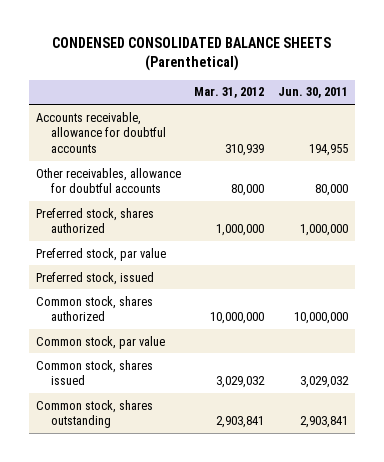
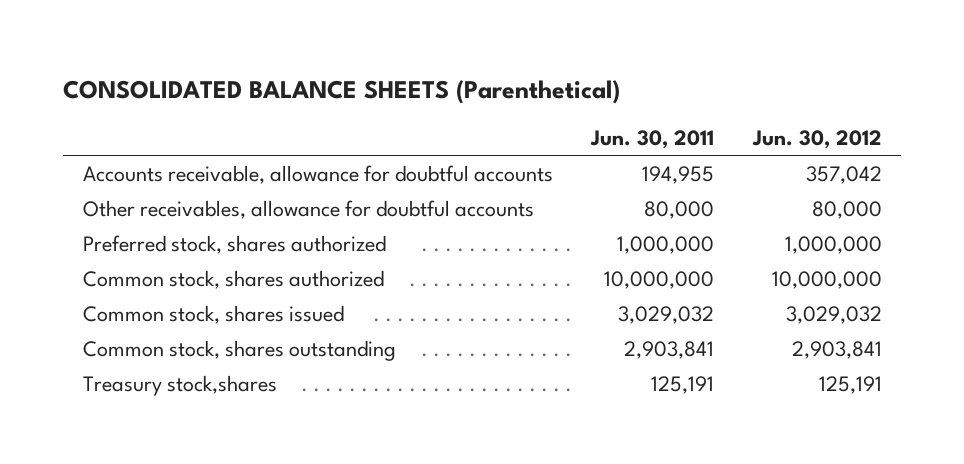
[51,37,331,72] CONDENSED CONSOLIDATED BALANCE SHEETS (Parenthetical) -> [63,79,621,104] CONSOLIDATED BALANCE SHEETS (Parenthetical)
[194,87,265,99] Mar. 31, 2012 -> none
none -> [751,129,882,149] Jun. 30, 2012
[35,247,166,261] Preferred stock, par value -> none
[35,271,154,285] Preferred stock, issued -> none
[35,335,165,349] Common stock, par value -> none
none -> [82,374,277,396] Treasury stock,shares

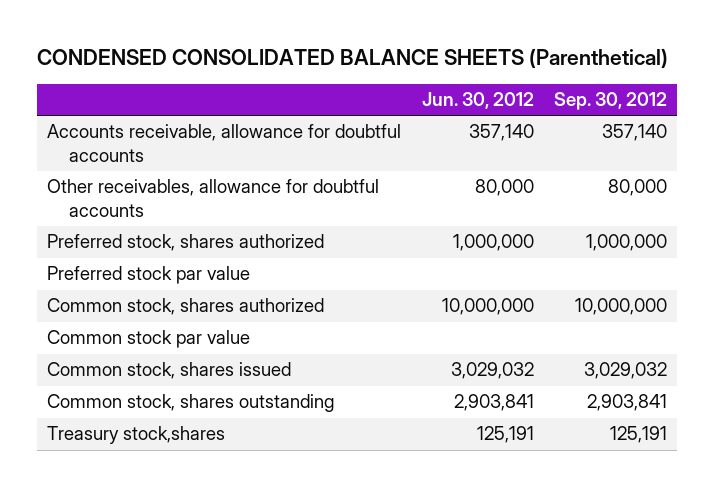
[63,79,621,104] CONSOLIDATED BALANCE SHEETS (Parenthetical) -> [36,48,668,69] CONDENSED CONSOLIDATED BALANCE SHEETS (Parenthetical)
[590,129,715,149] Jun. 30, 2011 -> none
none -> [554,92,668,111] Sep. 30, 2012
[805,165,882,184] 357,042 -> [468,124,534,142] 357,140
none -> [47,266,251,285] Preferred stock par value
none -> [47,330,251,349] Common stock par value

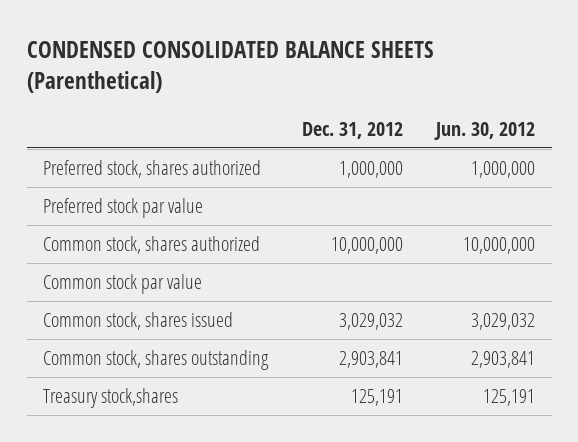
[554,92,668,111] Sep. 30, 2012 -> none
none -> [301,121,403,139] Dec. 31, 2012
[47,124,402,162] Accounts receivable, allowance for doubtful accounts -> none
[47,179,380,217] Other receivables, allowance for doubtful accounts -> none

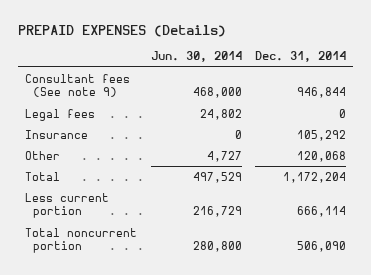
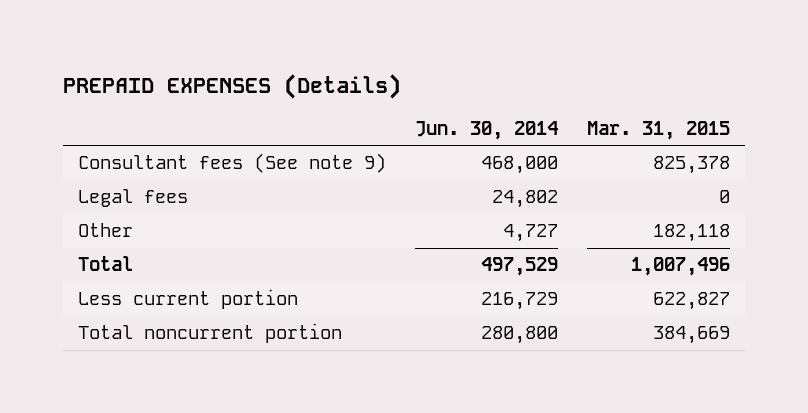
[255,51,347,63] Dec. 31, 2014 -> none
none -> [587,121,731,141] Mar. 31, 2015
[24,129,88,139] Insurance -> none

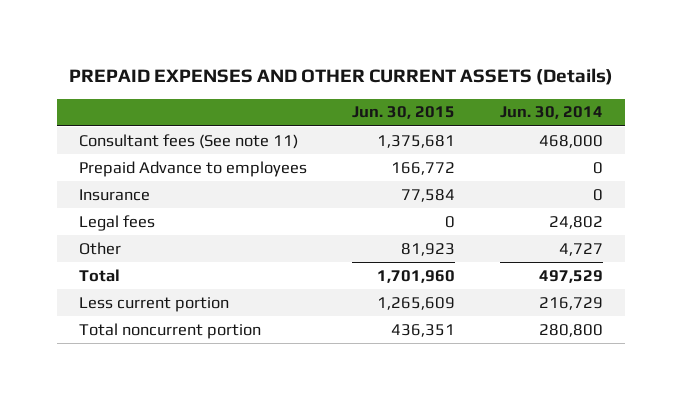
[63,73,402,99] PREPAID EXPENSES (Details) -> [69,68,614,86] PREPAID EXPENSES AND OTHER CURRENT ASSETS (Details)
[587,121,731,141] Mar. 31, 2015 -> none
none -> [352,106,456,120] Jun. 30, 2015
[77,153,386,174] Consultant fees (See note 9) -> [79,133,299,149] Consultant fees (See note 11)
none -> [79,160,308,177] Prepaid Advance to employees
none -> [79,188,151,201] Insurance

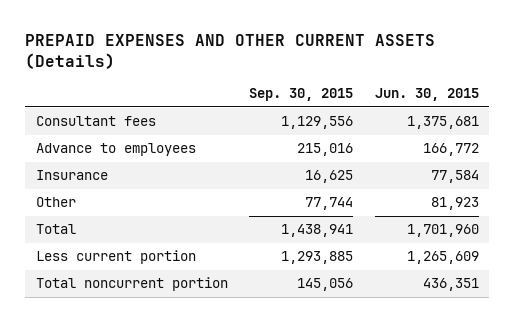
[500,106,604,120] Jun. 30, 2014 -> none
none -> [249,88,354,102] Sep. 30, 2015
[79,133,299,149] Consultant fees (See note 11) -> [36,116,157,127] Consultant fees
[79,160,308,177] Prepaid Advance to employees -> [36,143,197,157] Advance to employees
[79,214,156,231] Legal fees -> none

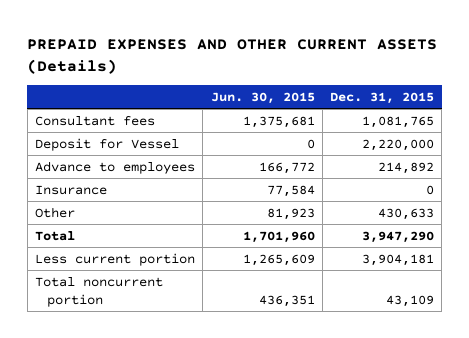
[249,88,354,102] Sep. 30, 2015 -> none
none -> [330,91,435,104] Dec. 31, 2015
none -> [35,137,180,151] Deposit for Vessel

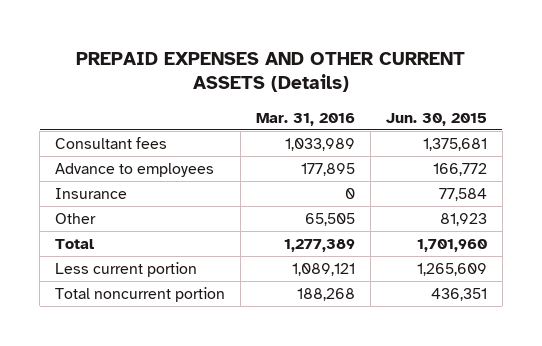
[330,91,435,104] Dec. 31, 2015 -> none
none -> [256,112,356,126] Mar. 31, 2016
[35,137,180,151] Deposit for Vessel -> none

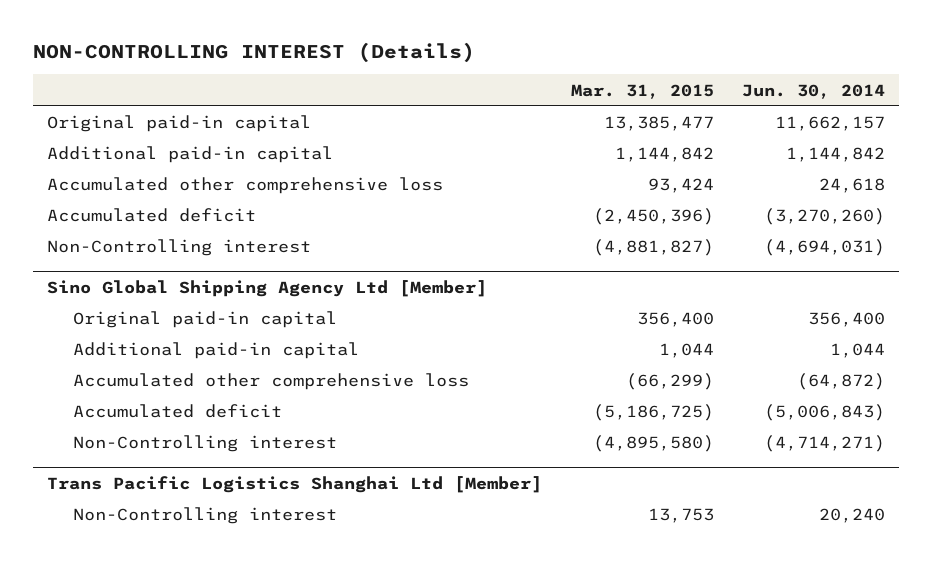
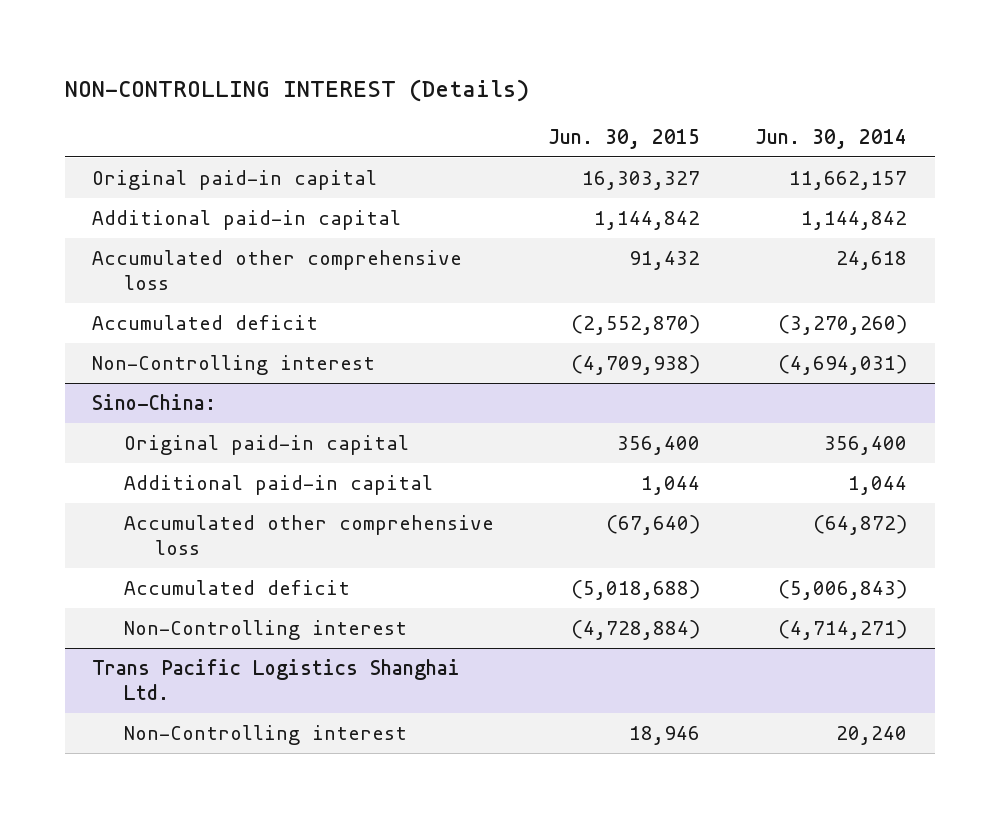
[570,83,714,99] Mar. 31, 2015 -> none
none -> [548,129,701,150] Jun. 30, 2015
[47,280,488,298] Sino Global Shipping Agency Ltd [Member] -> [92,393,217,410] Sino-China:
[47,476,543,494] Trans Pacific Logistics Shanghai Ltd [Member] -> [92,658,461,701] Trans Pacific Logistics Shanghai Ltd.

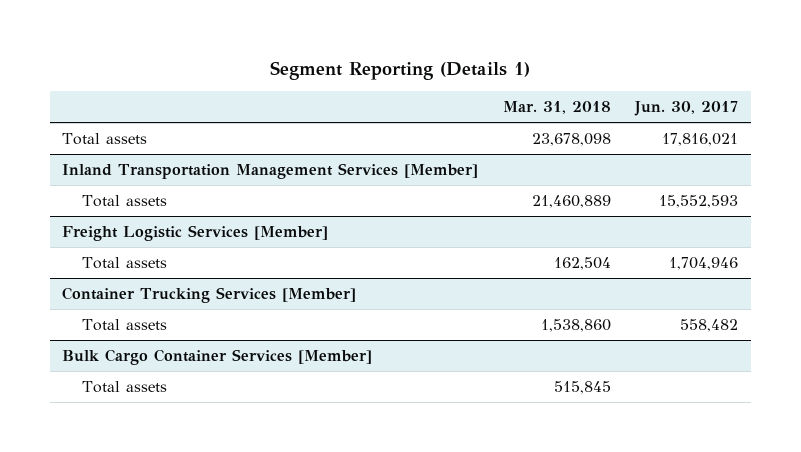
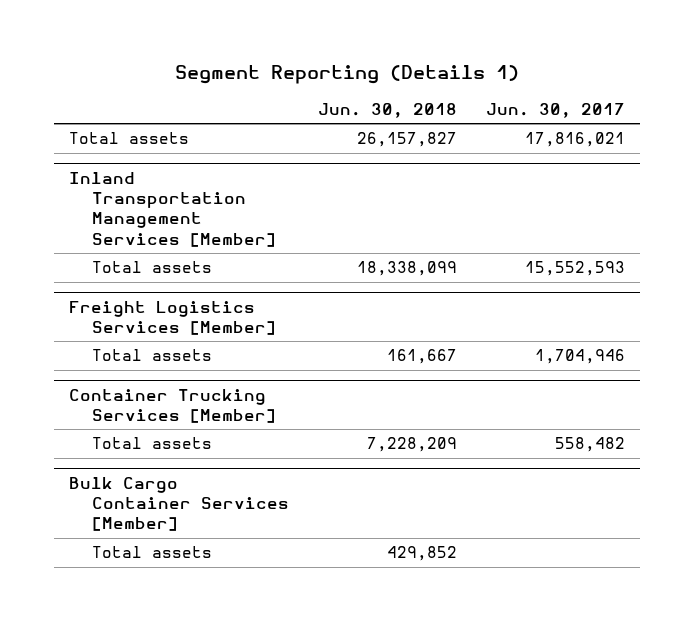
[502,101,611,115] Mar. 31, 2018 -> none
none -> [317,102,457,118] Jun. 30, 2018
[62,225,329,242] Freight Logistic Services [Member] -> [68,300,276,335] Freight Logistics Services [Member]

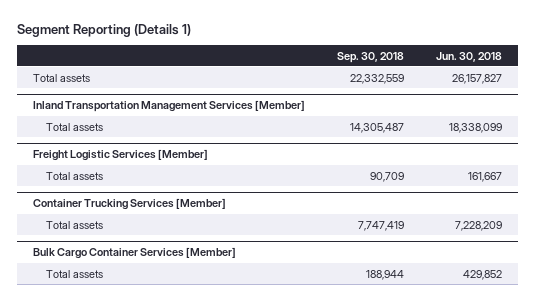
[486,102,626,118] Jun. 30, 2017 -> none
none -> [337,51,405,63] Sep. 30, 2018
[68,300,276,335] Freight Logistics Services [Member] -> [32,149,208,162] Freight Logistic Services [Member]

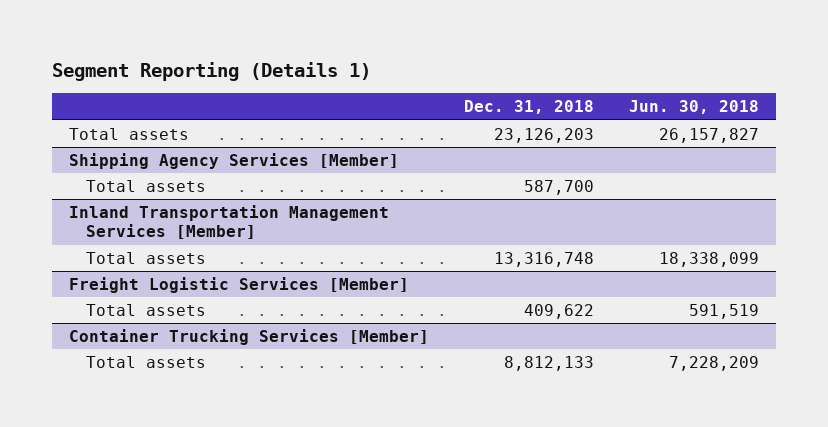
[337,51,405,63] Sep. 30, 2018 -> none
none -> [464,100,595,115] Dec. 31, 2018
none -> [69,153,400,170] Shipping Agency Services [Member]
none -> [86,180,207,193] Total assets
[468,171,503,182] 161,667 -> [688,304,759,320] 591,519
[32,247,236,260] Bulk Cargo Container Services [Member] -> none
[45,269,103,278] Total assets -> none

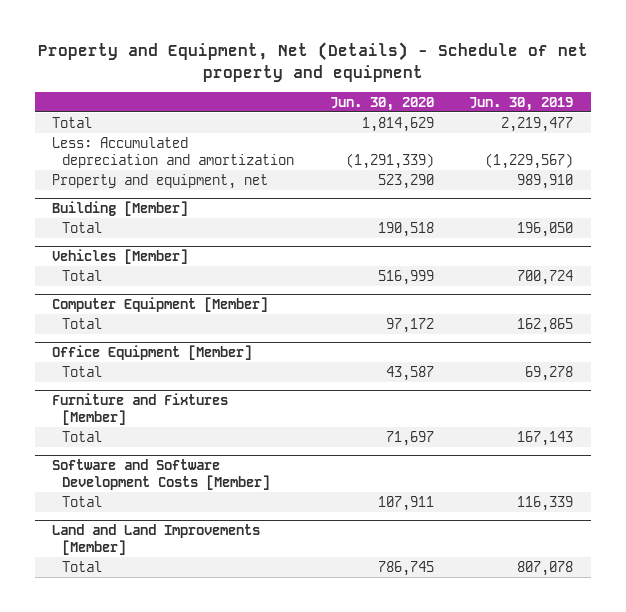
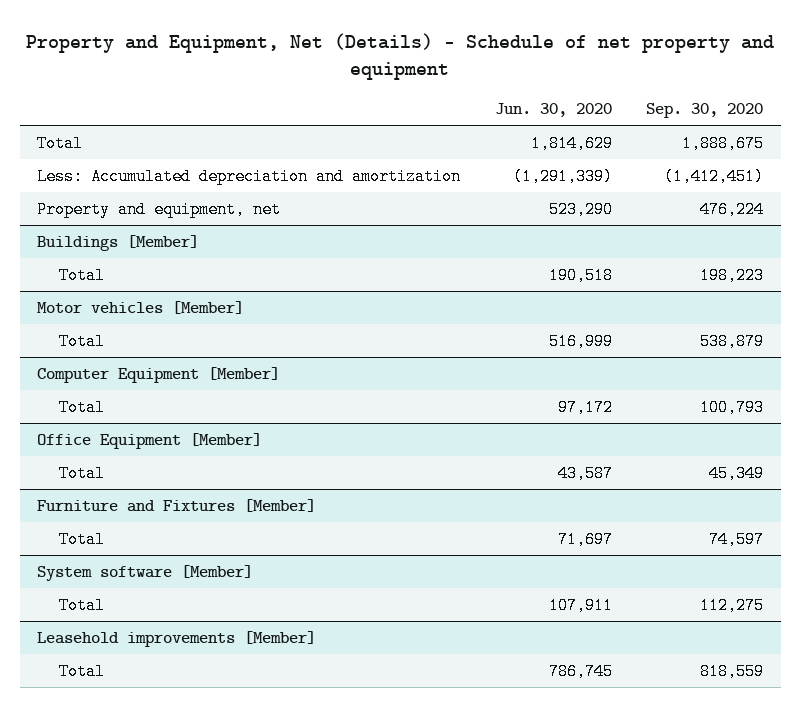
[469,96,574,111] Jun. 30, 2019 -> none
none -> [646,103,764,119] Sep. 30, 2020
[52,201,189,217] Building [Member] -> [37,234,200,251] Buildings [Member]
[52,249,189,265] Vehicles [Member] -> [37,300,245,314] Motor vehicles [Member]
[52,459,271,490] Software and Software Development Costs [Member] -> [37,564,254,581] System software [Member]
[52,524,261,555] Land and Land Improvements [Member] -> [37,630,317,647] Leasehold improvements [Member]

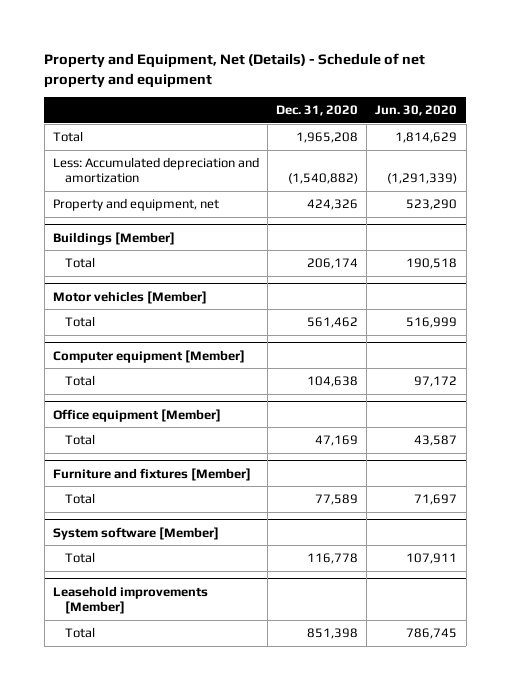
[646,103,764,119] Sep. 30, 2020 -> none
none -> [276,104,359,116] Dec. 31, 2020
[37,366,281,383] Computer Equipment [Member] -> [53,349,246,363] Computer equipment [Member]
[37,432,263,449] Office Equipment [Member] -> [53,408,222,422] Office equipment [Member]
[37,498,317,512] Furniture and Fixtures [Member] -> [53,467,252,481] Furniture and fixtures [Member]

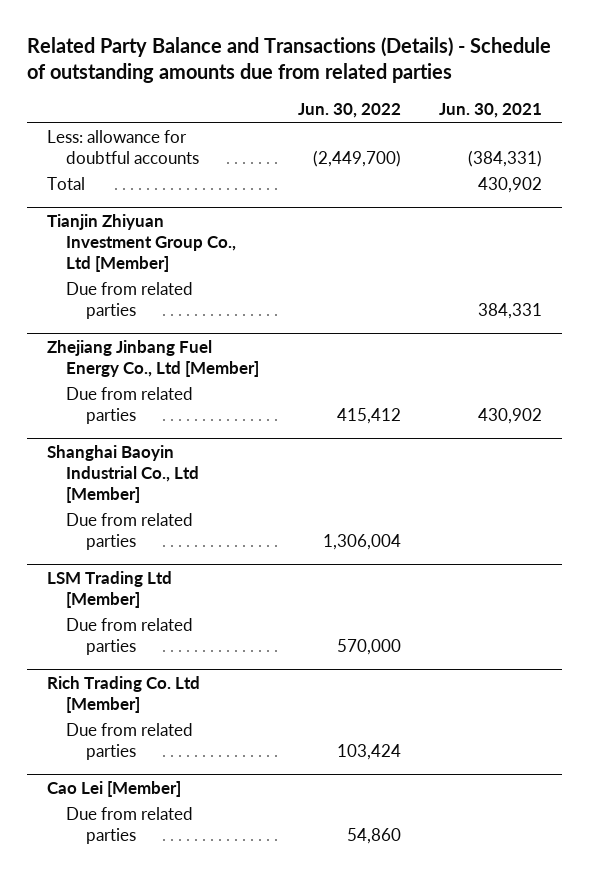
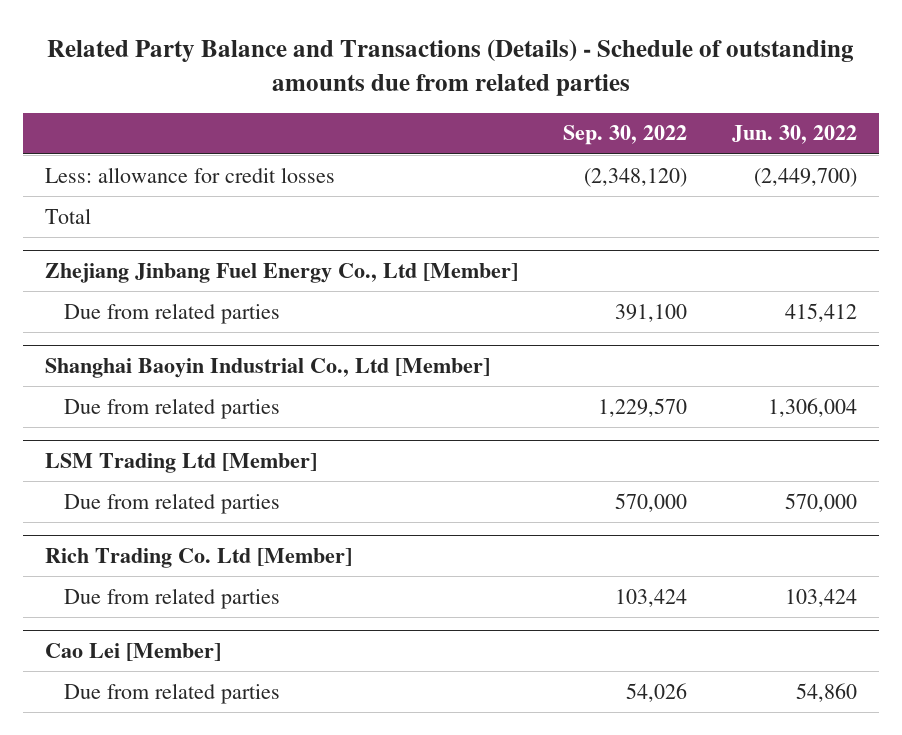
[439,103,543,119] Jun. 30, 2021 -> none
none -> [562,125,687,146] Sep. 30, 2022
[46,130,200,165] Less: allowance for doubtful accounts -> [45,166,336,183] Less: allowance for credit losses
[46,213,237,272] Tianjin Zhiyuan Investment Group Co., Ltd [Member] -> none
[66,282,194,320] Due from related parties -> none

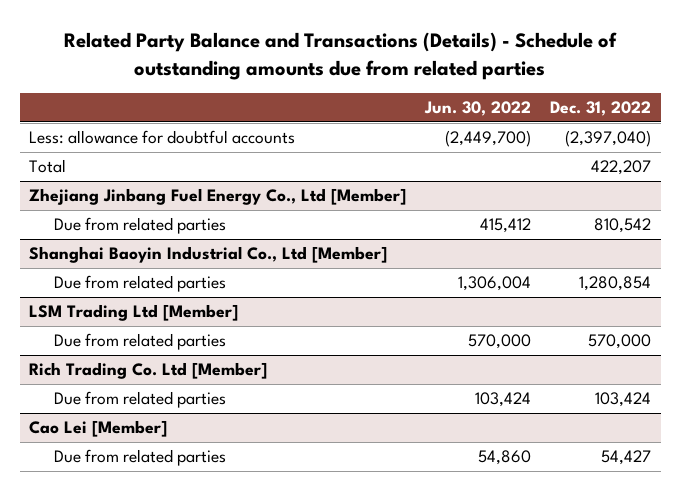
[562,125,687,146] Sep. 30, 2022 -> none
none -> [550,100,652,116] Dec. 31, 2022
[45,166,336,183] Less: allowance for credit losses -> [29,130,296,145] Less: allowance for doubtful accounts

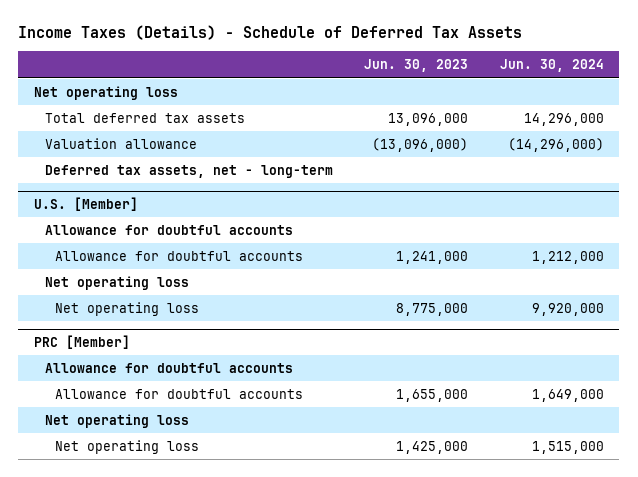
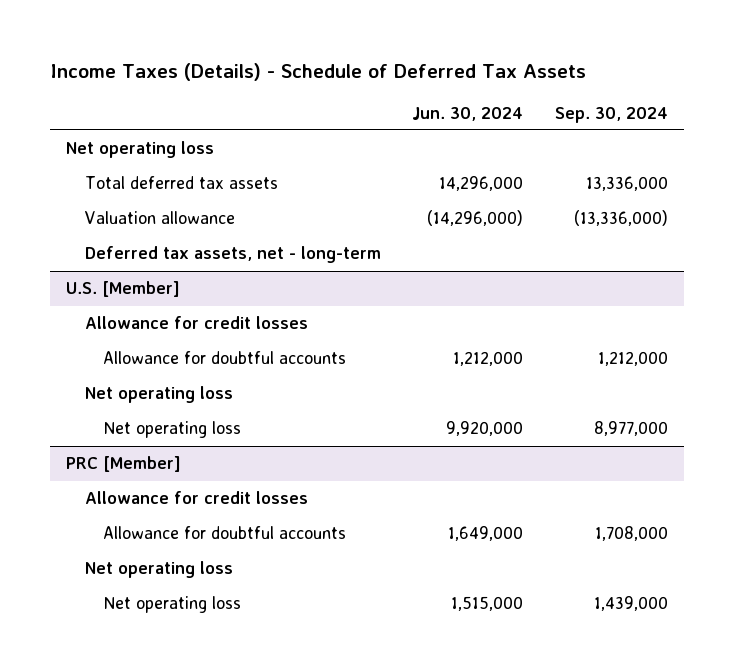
[364,59,469,73] Jun. 30, 2023 -> none
none -> [555,106,669,123] Sep. 30, 2024
[44,224,293,235] Allowance for doubtful accounts -> [84,316,308,330] Allowance for credit losses
[44,362,293,373] Allowance for doubtful accounts -> [84,491,308,505] Allowance for credit losses

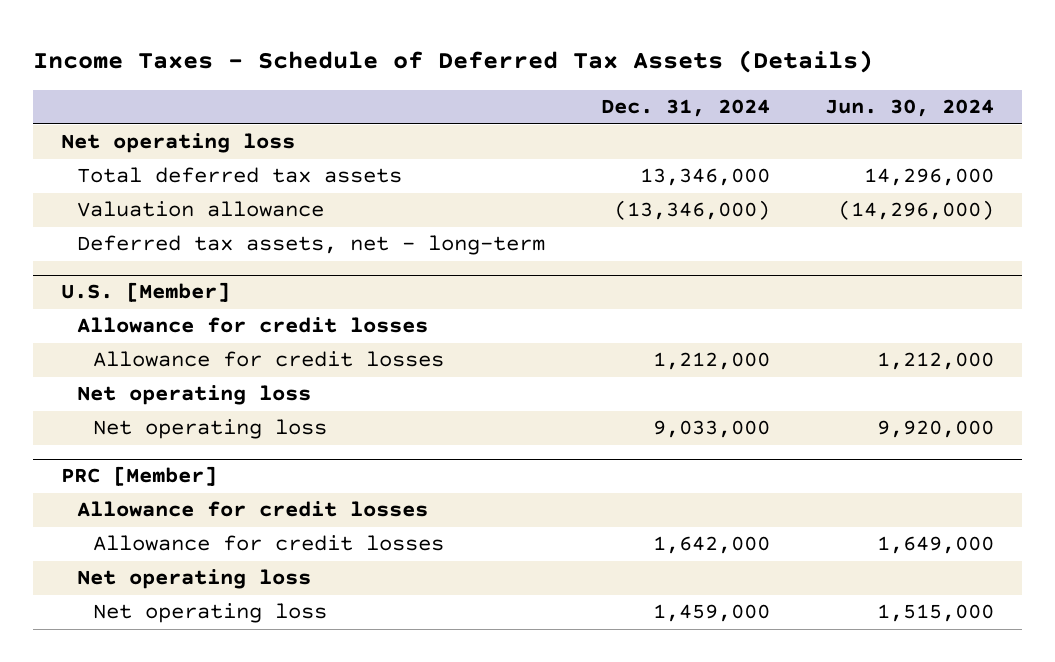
[50,62,587,81] Income Taxes (Details) - Schedule of Deferred Tax Assets -> [32,49,873,73] Income Taxes - Schedule of Deferred Tax Assets (Details)
[555,106,669,123] Sep. 30, 2024 -> none
none -> [600,99,770,118] Dec. 31, 2024
[103,351,347,365] Allowance for doubtful accounts -> [93,351,445,368] Allowance for credit losses
[103,526,347,540] Allowance for doubtful accounts -> [93,535,445,552] Allowance for credit losses

